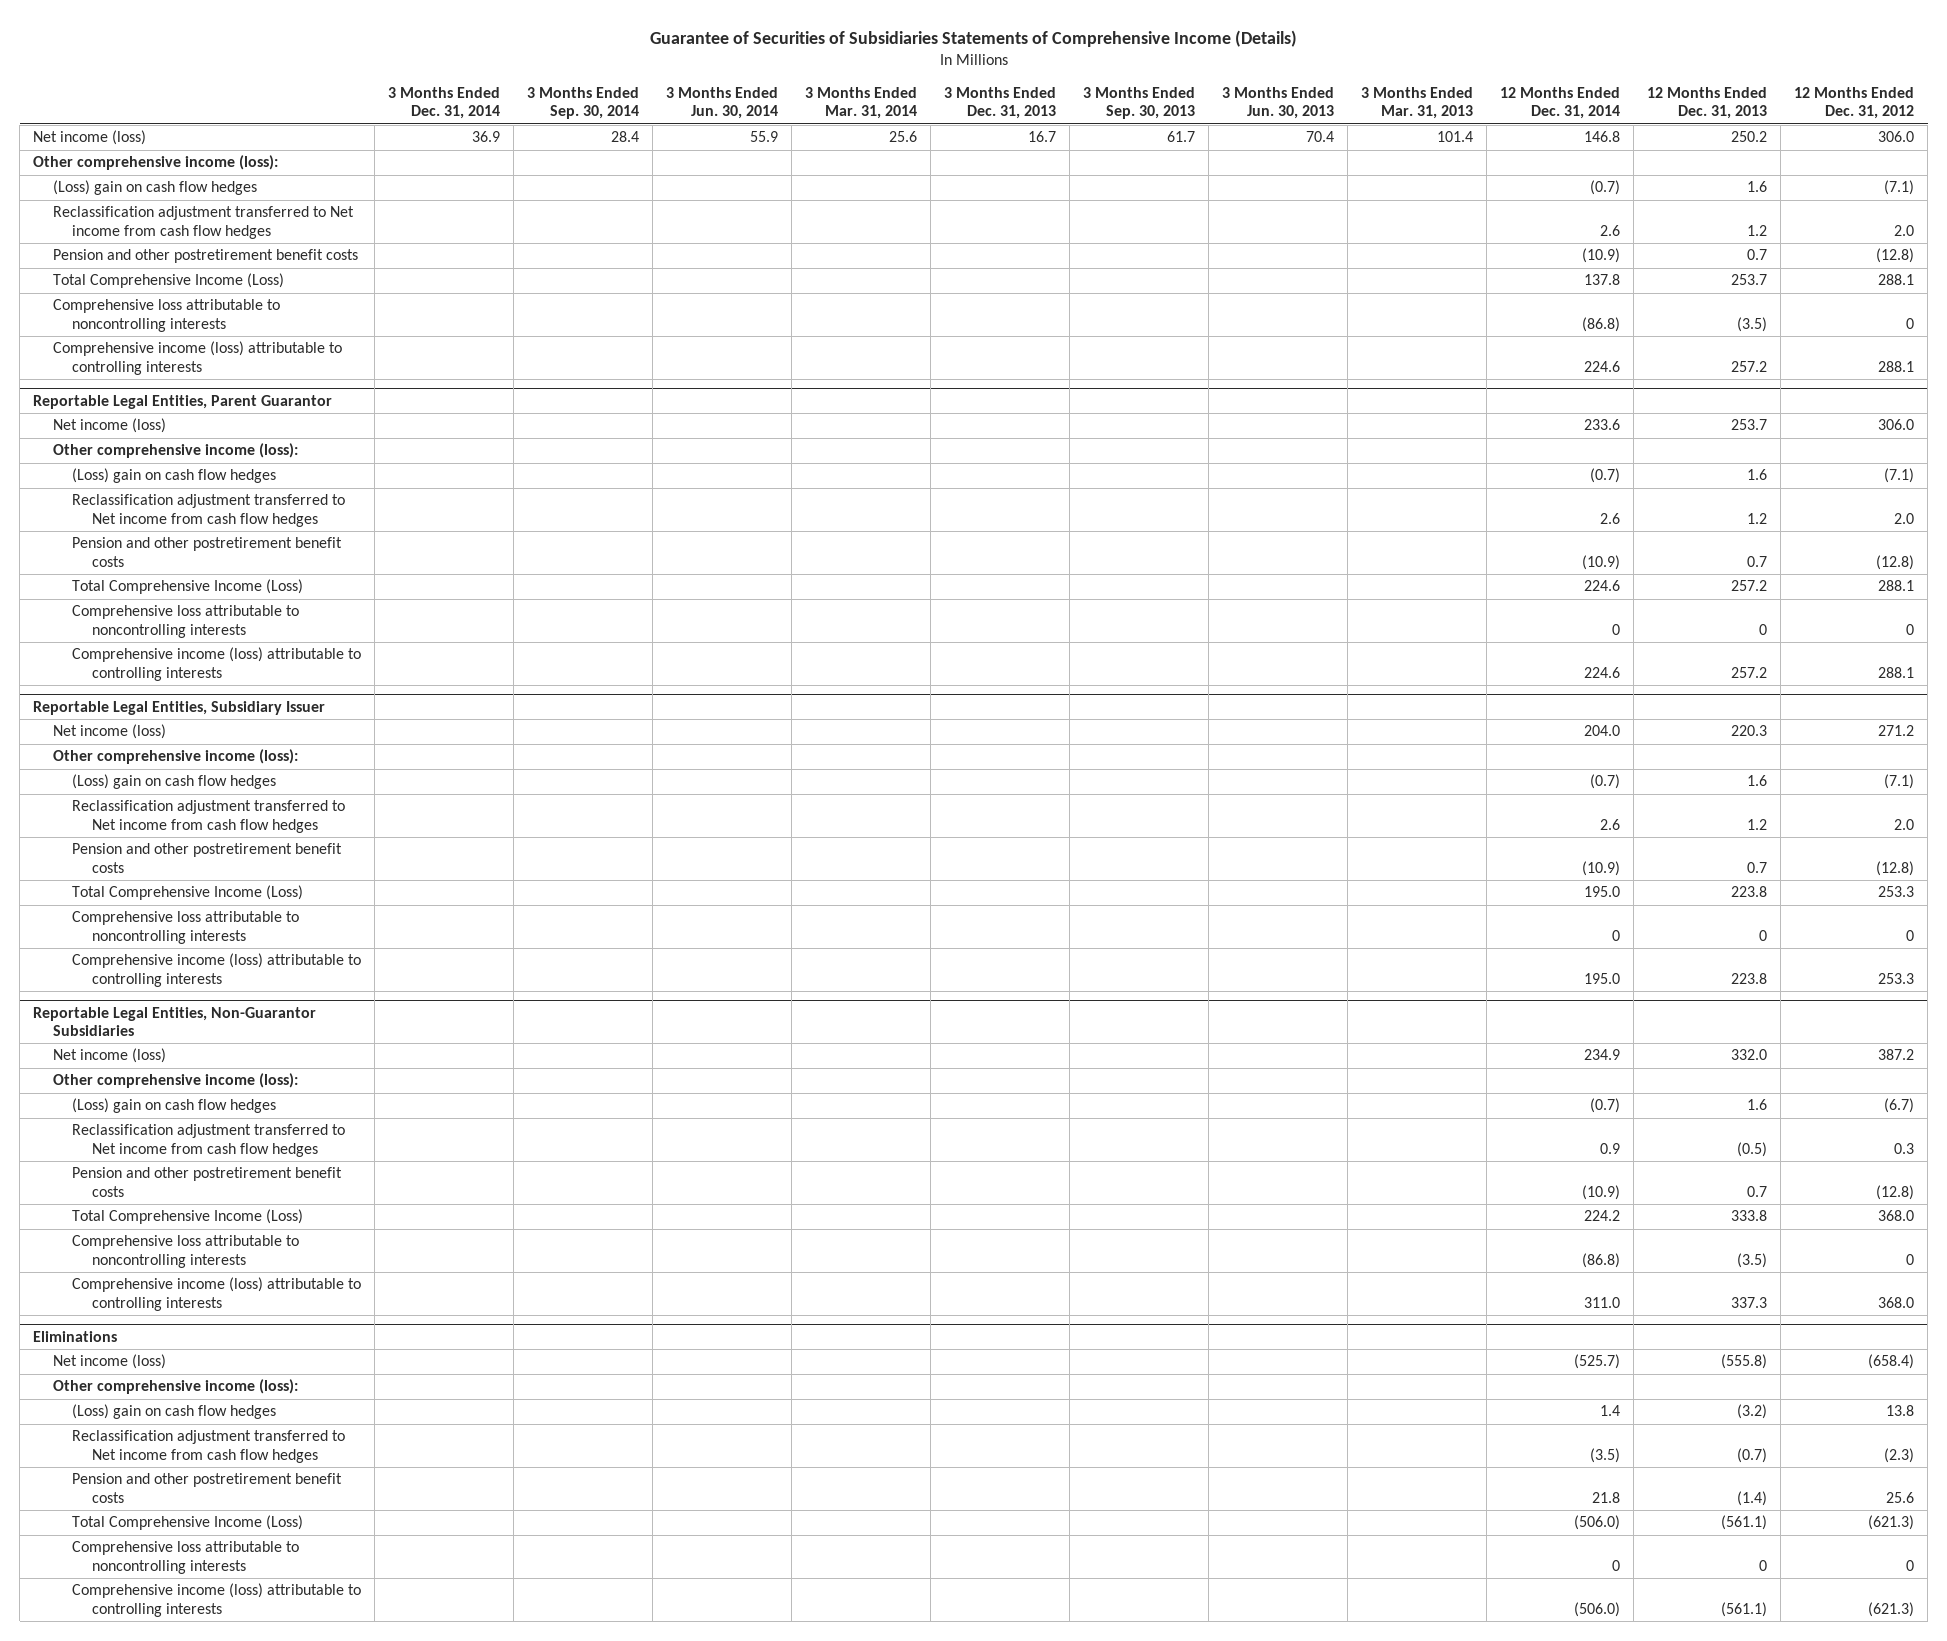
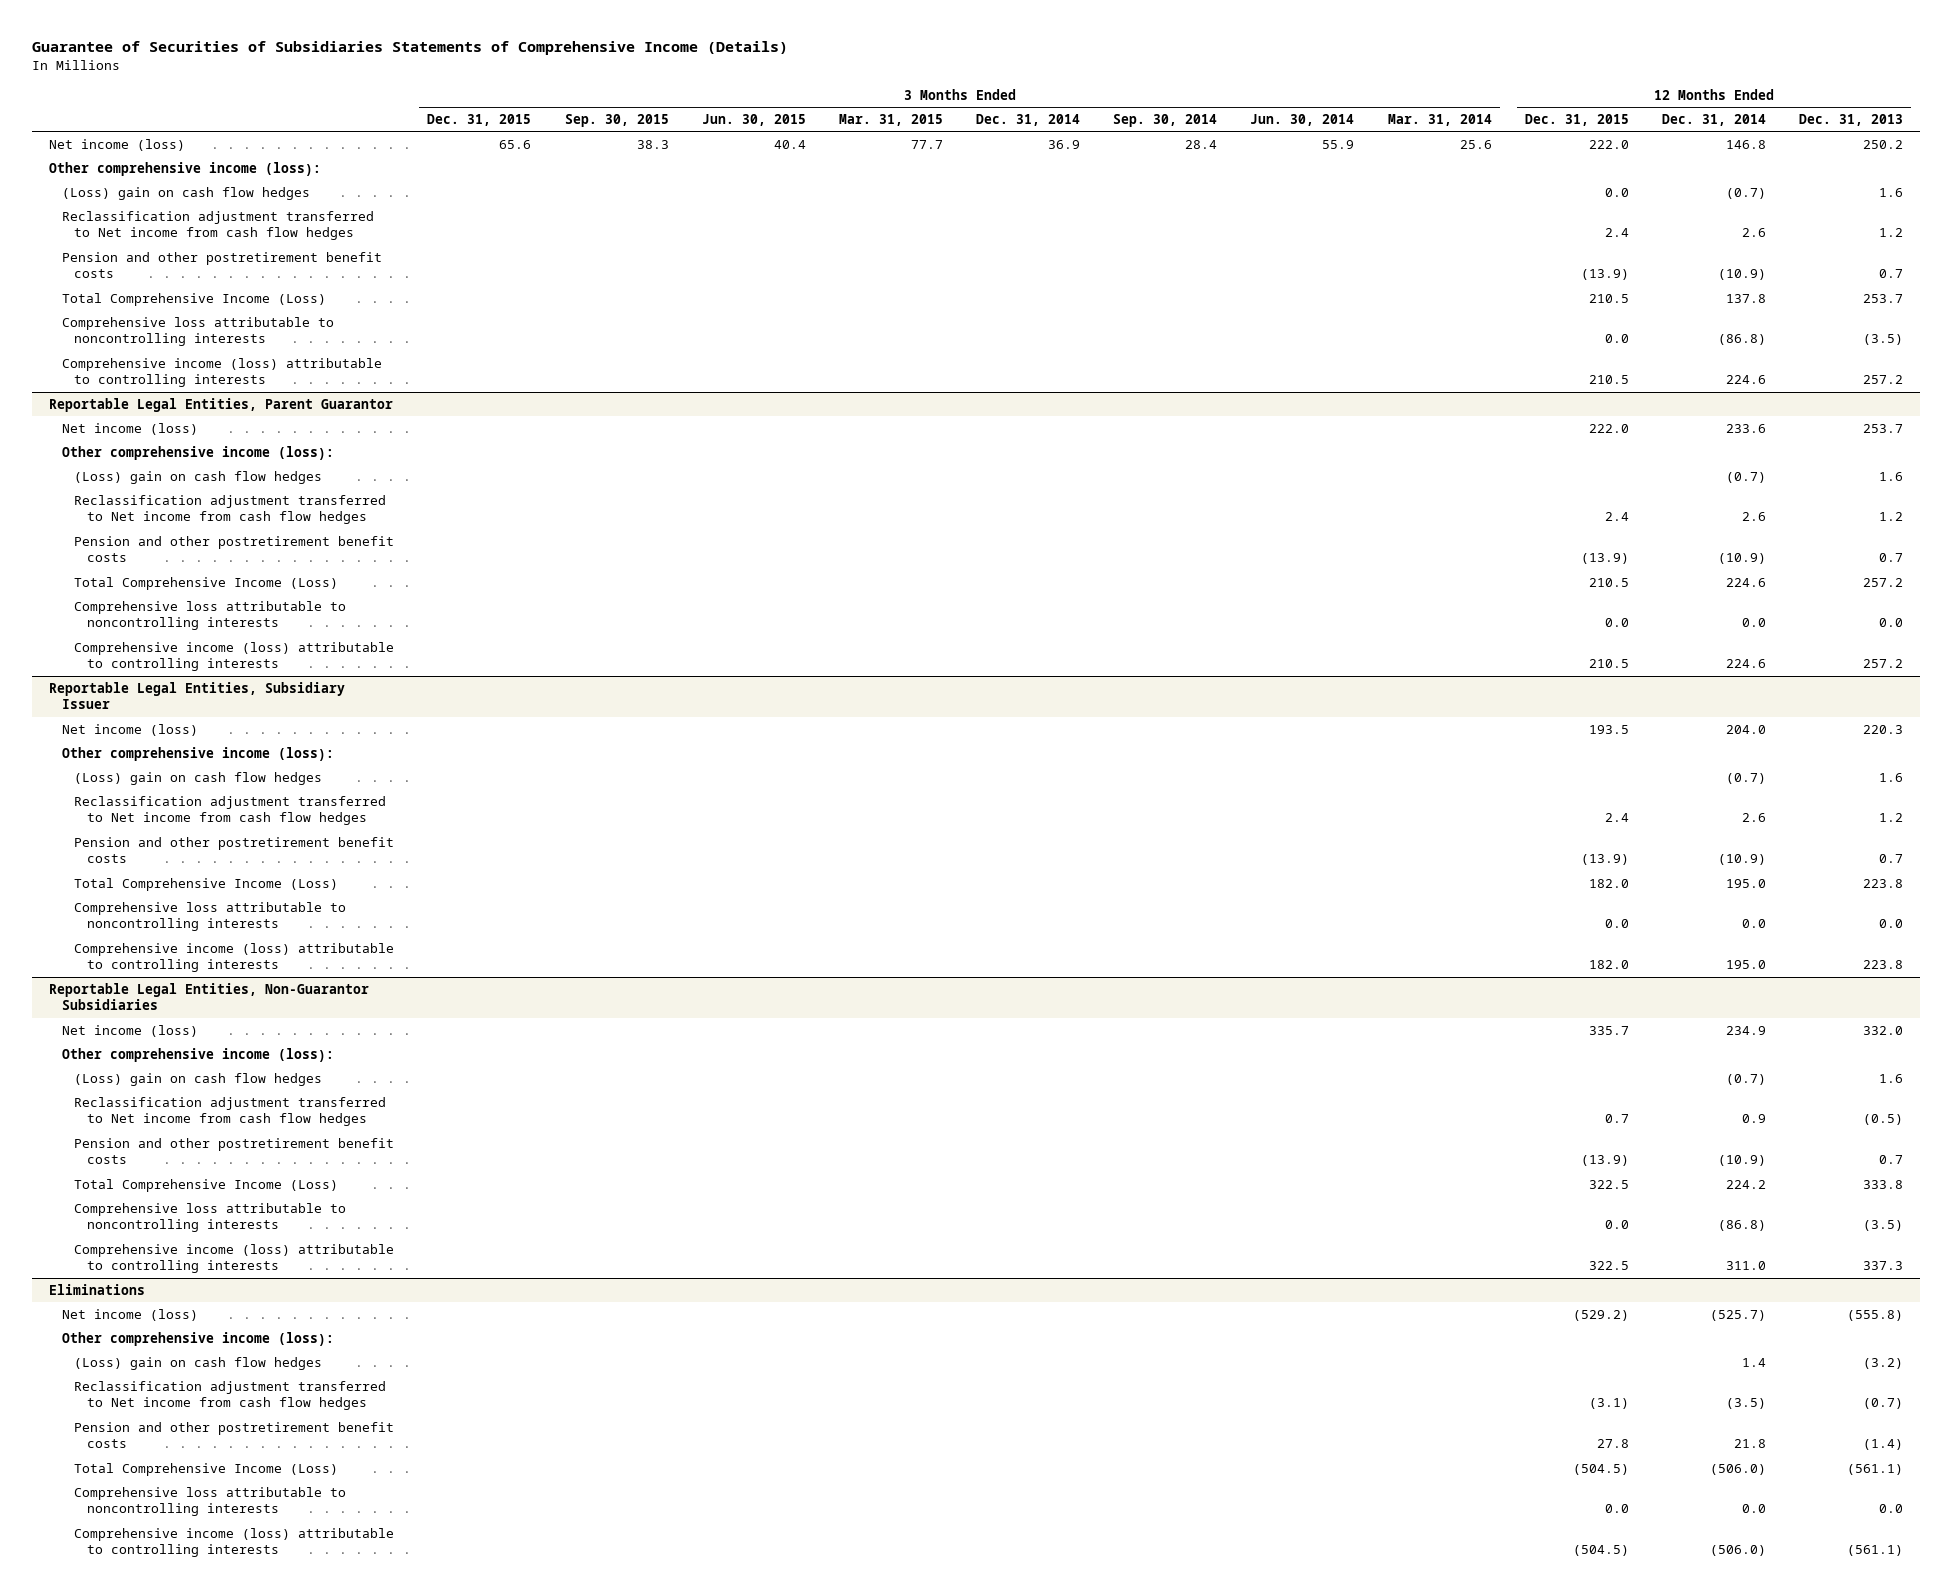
[944,86,1057,120] 3 Months Ended Dec. 31, 2013 -> none
[1083,86,1196,120] 3 Months Ended Sep. 30, 2013 -> none
[1222,86,1335,120] 3 Months Ended Jun. 30, 2013 -> none
[1361,86,1474,120] 3 Months Ended Mar. 31, 2013 -> none
[1794,86,1915,120] 12 Months Ended Dec. 31, 2012 -> none
none -> [427,113,532,126] Dec. 31, 2015
none -> [564,113,669,127] Sep. 30, 2015
none -> [701,113,806,126] Jun. 30, 2015
none -> [838,113,943,126] Mar. 31, 2015
none -> [1524,113,1629,126] Dec. 31, 2015
[1612,623,1621,635] 0 -> [1741,618,1766,628] 0.0
[1759,623,1768,635] 0 -> [1879,618,1904,628] 0.0
[1612,929,1621,941] 0 -> [1741,919,1766,929] 0.0
[1759,929,1768,941] 0 -> [1879,919,1904,929] 0.0
[1612,1559,1621,1571] 0 -> [1741,1504,1766,1514] 0.0
[1759,1559,1768,1571] 0 -> [1879,1504,1904,1514] 0.0

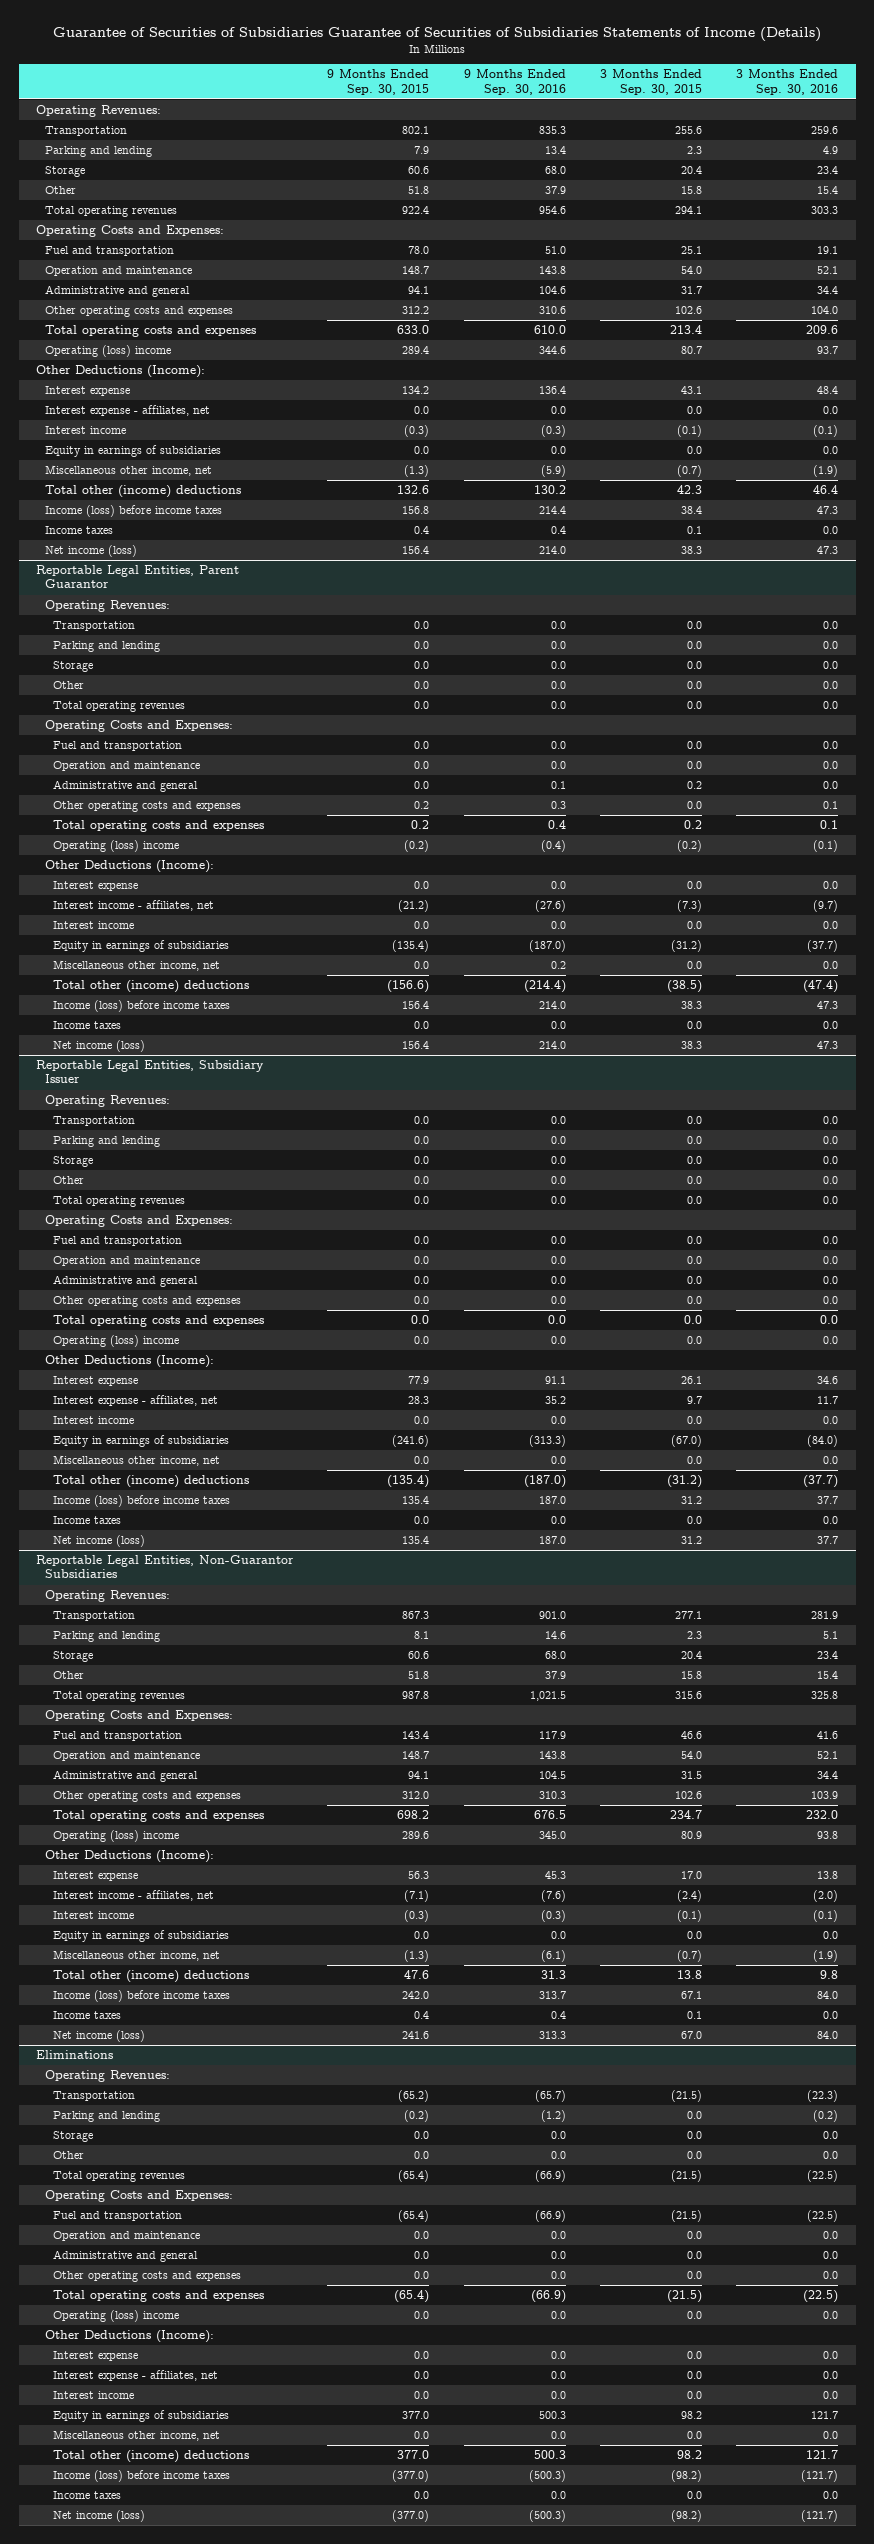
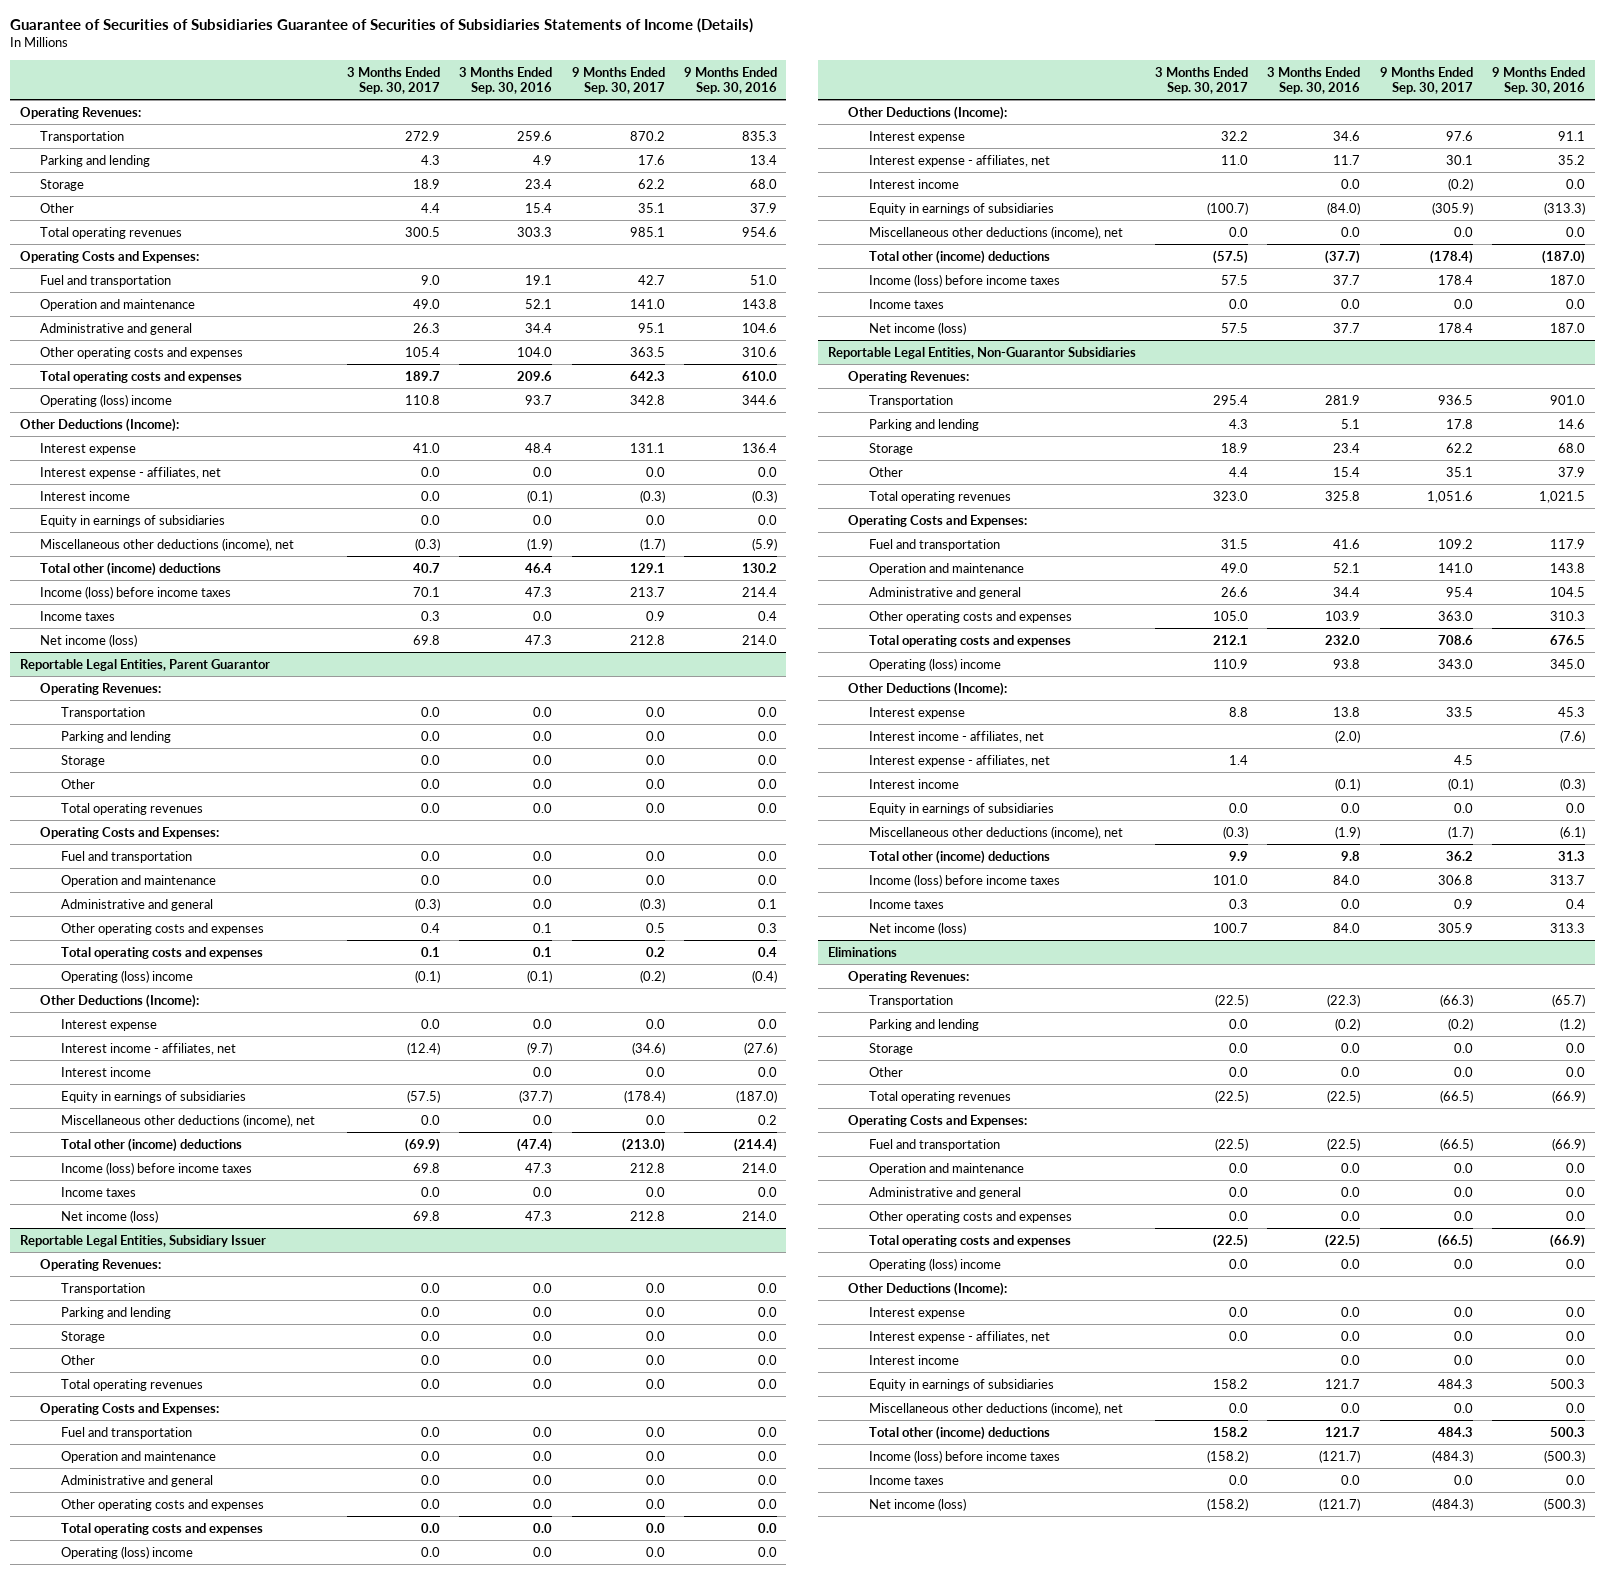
[327,69,430,95] 9 Months Ended Sep. 30, 2015 -> none
[599,69,702,95] 3 Months Ended Sep. 30, 2015 -> none
none -> [347,66,441,94] 3 Months Ended Sep. 30, 2017
none -> [571,66,665,94] 9 Months Ended Sep. 30, 2017
[44,465,212,477] Miscellaneous other income, net -> [40,537,295,551] Miscellaneous other deductions (income), net
[53,960,221,972] Miscellaneous other income, net -> [60,1113,315,1127] Miscellaneous other deductions (income), net
[53,1455,221,1467] Miscellaneous other income, net -> [868,225,1123,239] Miscellaneous other deductions (income), net
none -> [868,754,1050,767] Interest expense - affiliates, net
[53,1950,221,1962] Miscellaneous other income, net -> [868,825,1123,839] Miscellaneous other deductions (income), net
[53,2430,221,2442] Miscellaneous other income, net -> [868,1401,1123,1415] Miscellaneous other deductions (income), net

